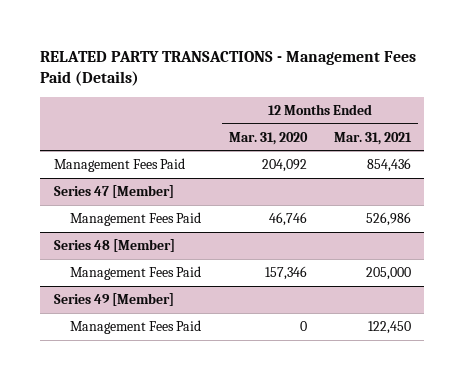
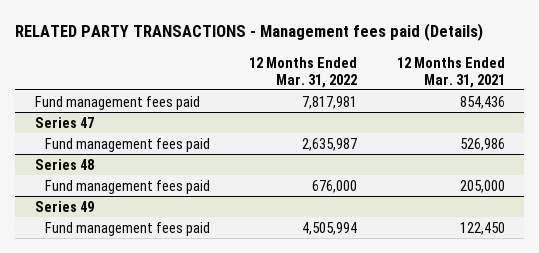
[39,50,416,87] RELATED PARTY TRANSACTIONS - Management Fees Paid (Details) -> [14,23,483,42] RELATED PARTY TRANSACTIONS - Management fees paid (Details)
[228,131,308,145] Mar. 31, 2020 -> none
none -> [249,56,358,88] 12 Months Ended Mar. 31, 2022
[53,158,185,173] Management Fees Paid -> [34,95,200,110] Fund management fees paid
[53,185,174,199] Series 47 [Member] -> [34,116,94,128] Series 47
[70,212,202,227] Management Fees Paid -> [45,137,211,152] Fund management fees paid
[53,239,175,253] Series 48 [Member] -> [34,158,94,170] Series 48
[70,266,202,281] Management Fees Paid -> [45,179,211,194] Fund management fees paid
[53,293,174,307] Series 49 [Member] -> [34,200,94,212] Series 49
[70,320,202,335] Management Fees Paid -> [45,221,211,236] Fund management fees paid

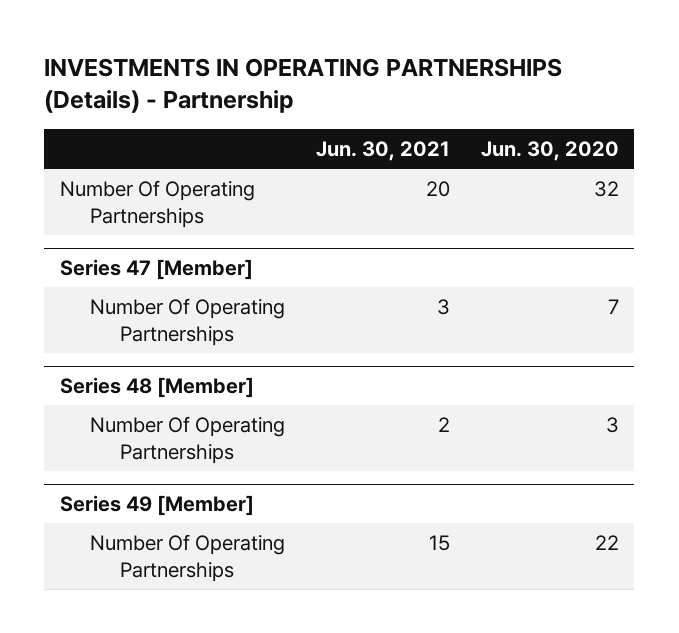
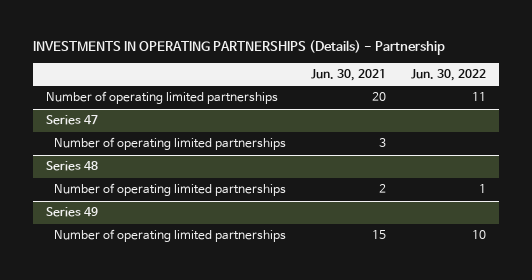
[480,141,619,162] Jun. 30, 2020 -> none
none -> [411,69,487,82] Jun. 30, 2022
[59,179,255,228] Number Of Operating Partnerships -> [45,91,278,105] Number of operating limited partnerships
[59,259,253,281] Series 47 [Member] -> [45,115,98,126] Series 47
[89,297,285,346] Number Of Operating Partnerships -> [54,137,287,151] Number of operating limited partnerships
[59,377,254,399] Series 48 [Member] -> [45,161,98,172] Series 48
[89,415,285,464] Number Of Operating Partnerships -> [54,183,287,197] Number of operating limited partnerships
[59,495,254,517] Series 49 [Member] -> [45,207,98,218] Series 49
[89,533,285,582] Number Of Operating Partnerships -> [54,229,287,243] Number of operating limited partnerships

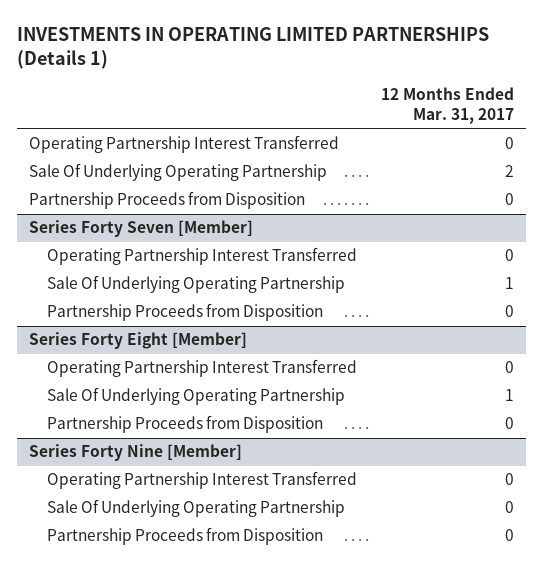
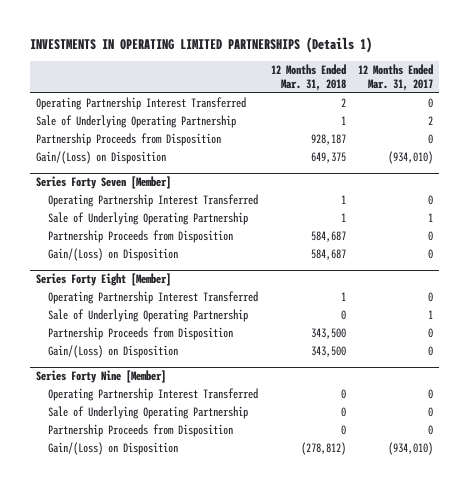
none -> [270,64,346,92] 12 Months Ended Mar. 31, 2018
[28,163,327,182] Sale Of Underlying Operating Partnership -> [35,115,236,129] Sale of Underlying Operating Partnership
none -> [35,151,166,165] Gain/(Loss) on Disposition
[46,275,345,294] Sale Of Underlying Operating Partnership -> [48,212,249,226] Sale of Underlying Operating Partnership
none -> [48,248,179,262] Gain/(Loss) on Disposition
[46,387,345,406] Sale Of Underlying Operating Partnership -> [48,309,249,323] Sale of Underlying Operating Partnership
none -> [48,345,179,359] Gain/(Loss) on Disposition
[46,499,345,518] Sale Of Underlying Operating Partnership -> [48,406,249,420] Sale of Underlying Operating Partnership
none -> [48,442,179,456] Gain/(Loss) on Disposition

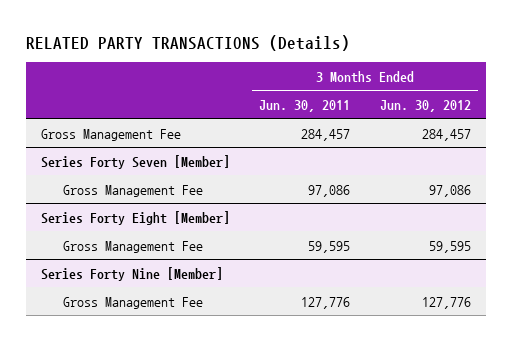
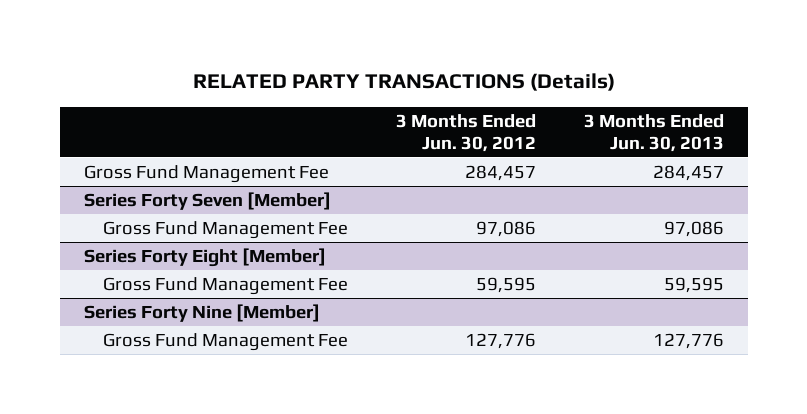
[259,99,351,112] Jun. 30, 2011 -> none
none -> [583,113,724,152] 3 Months Ended Jun. 30, 2013
[40,128,181,141] Gross Management Fee -> [83,164,329,183] Gross Fund Management Fee
[62,184,203,197] Gross Management Fee -> [103,220,349,239] Gross Fund Management Fee
[62,240,203,253] Gross Management Fee -> [103,276,349,295] Gross Fund Management Fee
[62,296,203,309] Gross Management Fee -> [103,332,349,351] Gross Fund Management Fee

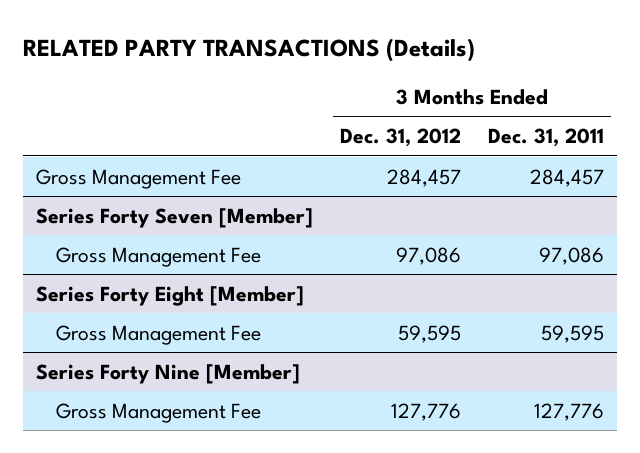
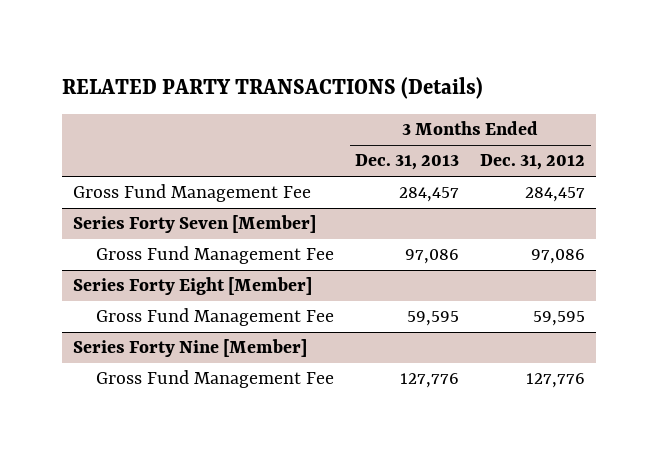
[488,128,605,148] Dec. 31, 2011 -> none
none -> [355,154,460,171] Dec. 31, 2013
[36,168,242,189] Gross Management Fee -> [72,184,311,203] Gross Fund Management Fee
[55,246,261,267] Gross Management Fee -> [95,246,334,265] Gross Fund Management Fee
[55,324,261,345] Gross Management Fee -> [95,308,334,327] Gross Fund Management Fee
[55,402,261,423] Gross Management Fee -> [95,370,334,389] Gross Fund Management Fee

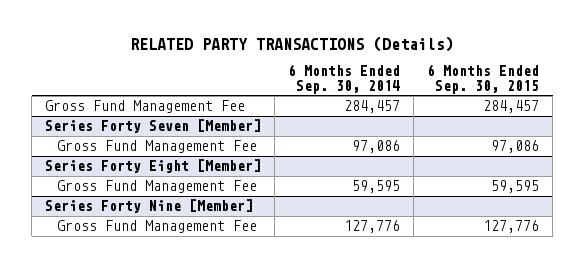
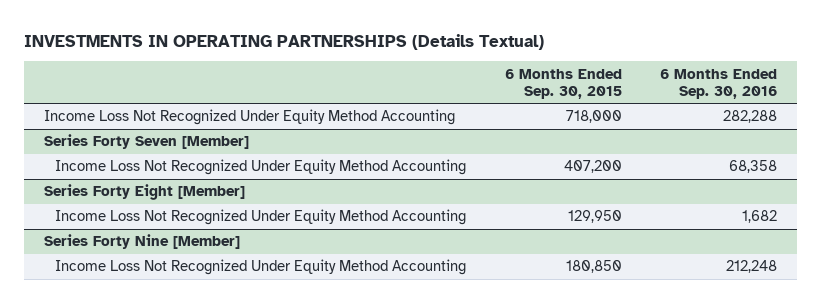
[130,35,455,52] RELATED PARTY TRANSACTIONS (Details) -> [24,33,545,50] INVESTMENTS IN OPERATING PARTNERSHIPS (Details Textual)
[288,64,401,94] 6 Months Ended Sep. 30, 2014 -> none
none -> [660,68,778,99] 6 Months Ended Sep. 30, 2016
[45,100,246,114] Gross Fund Management Fee -> none
none -> [43,109,455,126] Income Loss Not Recognized Under Equity Method Accounting
[56,140,257,154] Gross Fund Management Fee -> none
none -> [55,159,467,176] Income Loss Not Recognized Under Equity Method Accounting
[56,180,257,194] Gross Fund Management Fee -> none
none -> [55,209,467,226] Income Loss Not Recognized Under Equity Method Accounting
[56,220,257,234] Gross Fund Management Fee -> none
none -> [55,259,467,276] Income Loss Not Recognized Under Equity Method Accounting

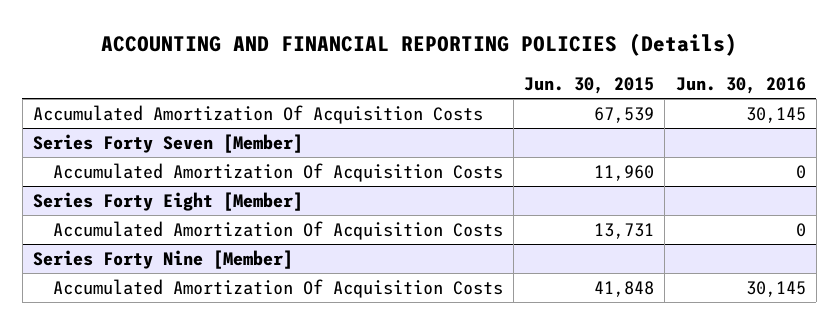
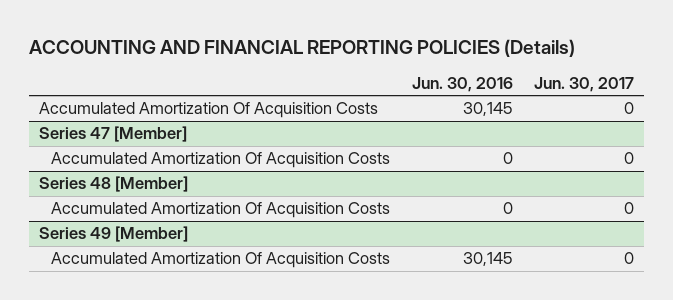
[524,77,655,95] Jun. 30, 2015 -> none
none -> [533,76,634,92] Jun. 30, 2017
[33,133,304,153] Series Forty Seven [Member] -> [39,126,188,143] Series 47 [Member]
[33,191,304,211] Series Forty Eight [Member] -> [39,176,189,193] Series 48 [Member]
[33,249,294,269] Series Forty Nine [Member] -> [39,226,189,243] Series 49 [Member]

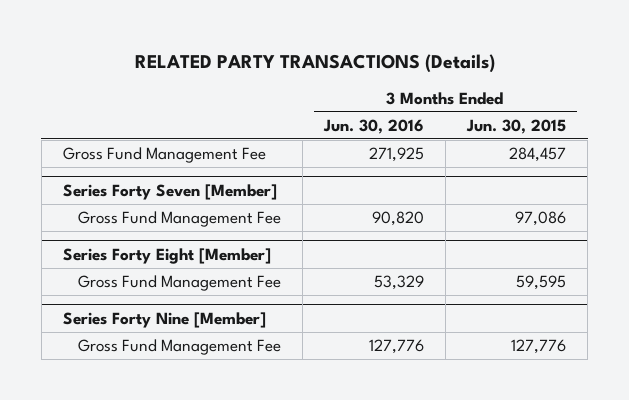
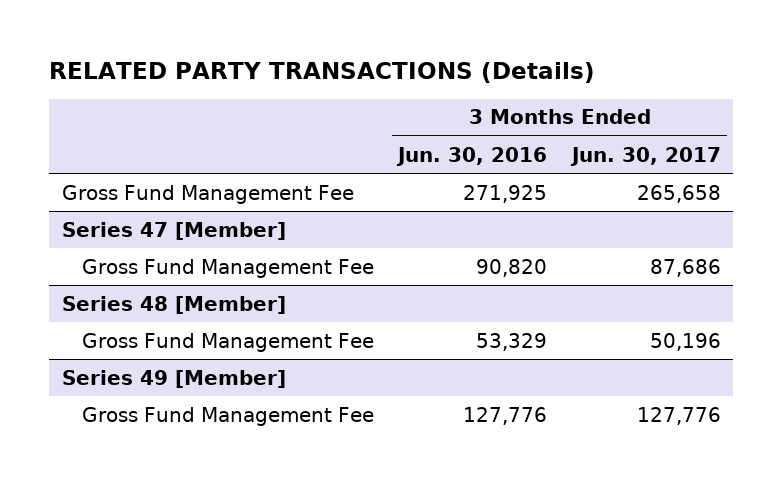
[466,118,567,134] Jun. 30, 2015 -> none
none -> [569,146,721,166] Jun. 30, 2017
[62,183,277,200] Series Forty Seven [Member] -> [61,221,286,240] Series 47 [Member]
[62,247,271,264] Series Forty Eight [Member] -> [61,295,286,314] Series 48 [Member]
[62,311,266,328] Series Forty Nine [Member] -> [61,369,286,388] Series 49 [Member]

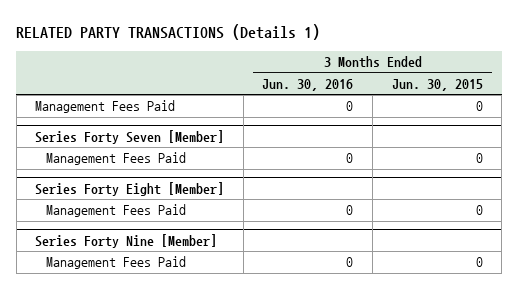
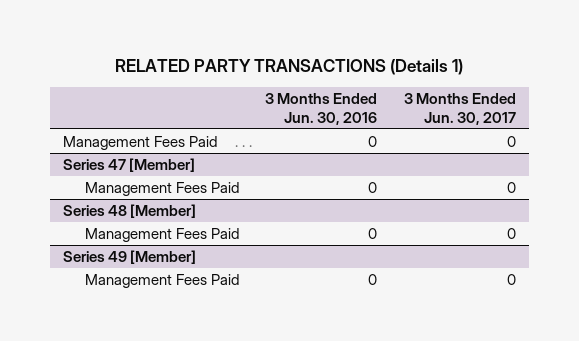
[391,78,483,91] Jun. 30, 2015 -> none
none -> [404,93,517,125] 3 Months Ended Jun. 30, 2017
[35,129,225,144] Series Forty Seven [Member] -> [62,157,195,172] Series 47 [Member]
[35,181,225,196] Series Forty Eight [Member] -> [62,203,196,218] Series 48 [Member]
[35,233,218,248] Series Forty Nine [Member] -> [62,249,196,264] Series 49 [Member]

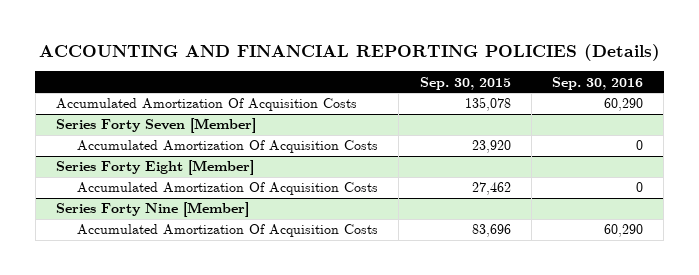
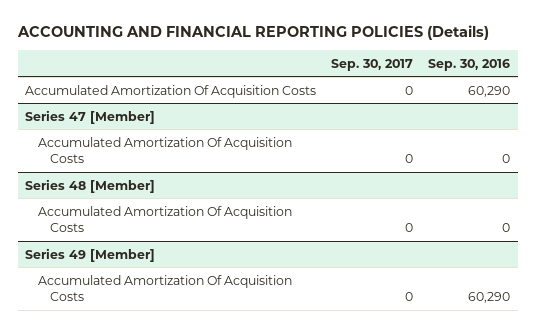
[419,76,511,90] Sep. 30, 2015 -> none
none -> [331,58,414,71] Sep. 30, 2017
[56,118,257,134] Series Forty Seven [Member] -> [25,109,156,124] Series 47 [Member]
[56,160,255,176] Series Forty Eight [Member] -> [25,178,156,193] Series 48 [Member]
[56,202,250,218] Series Forty Nine [Member] -> [25,247,156,262] Series 49 [Member]

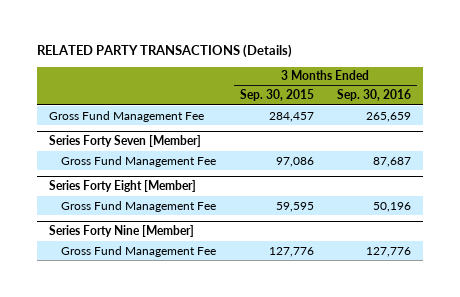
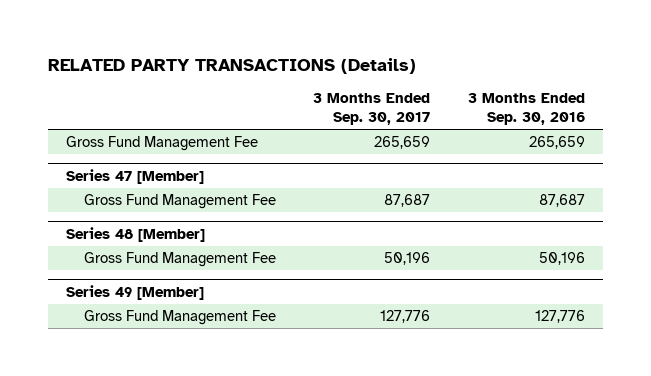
[239,89,314,102] Sep. 30, 2015 -> none
none -> [313,93,431,126] 3 Months Ended Sep. 30, 2017
[49,135,202,148] Series Forty Seven [Member] -> [66,168,205,184] Series 47 [Member]
[49,180,197,193] Series Forty Eight [Member] -> [66,226,206,242] Series 48 [Member]
[49,225,195,238] Series Forty Nine [Member] -> [66,284,205,300] Series 49 [Member]

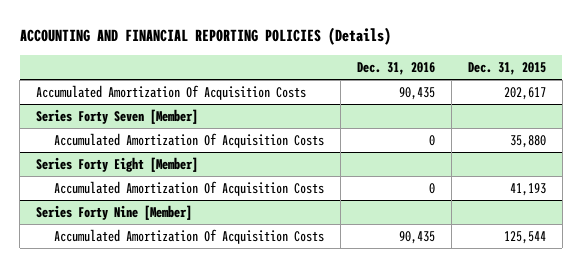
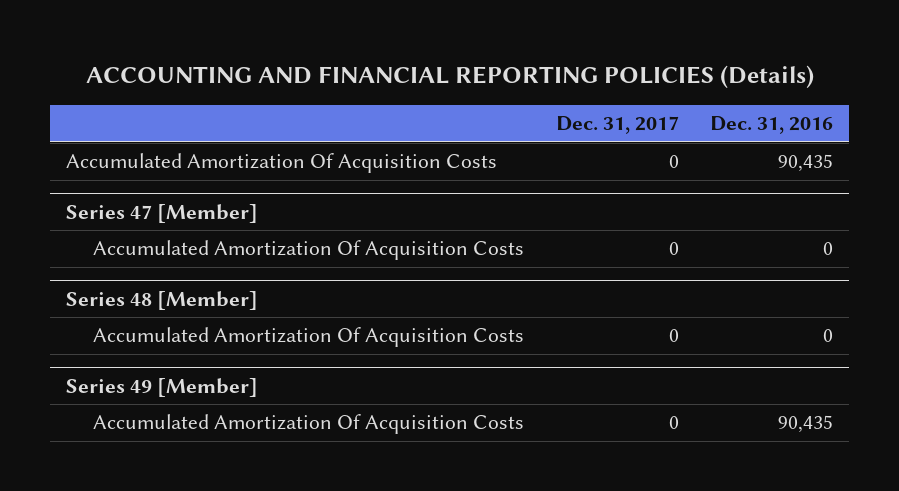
[467,61,546,75] Dec. 31, 2015 -> none
none -> [555,116,679,135] Dec. 31, 2017
[36,108,199,124] Series Forty Seven [Member] -> [65,203,258,223] Series 47 [Member]
[36,156,199,172] Series Forty Eight [Member] -> [65,290,258,310] Series 48 [Member]
[36,204,193,220] Series Forty Nine [Member] -> [65,377,258,397] Series 49 [Member]

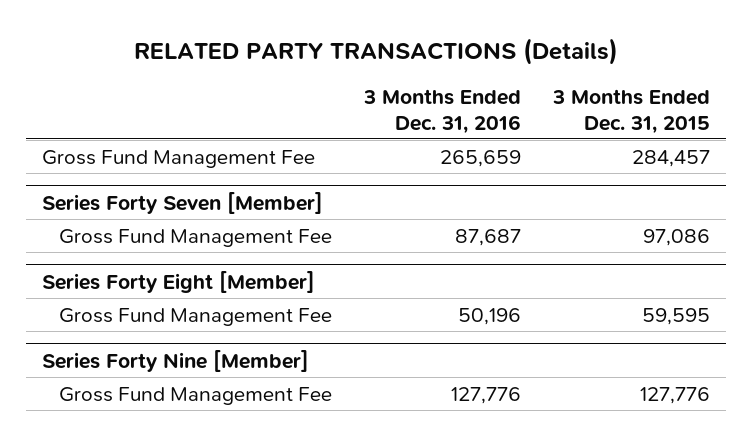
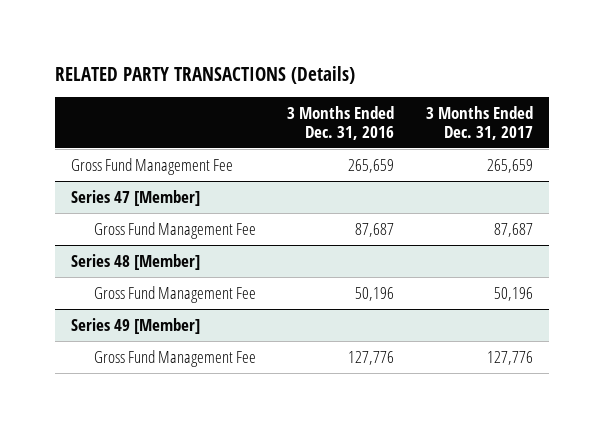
[551,88,710,134] 3 Months Ended Dec. 31, 2015 -> none
none -> [426,105,534,140] 3 Months Ended Dec. 31, 2017
[42,191,324,214] Series Forty Seven [Member] -> [71,189,201,206] Series 47 [Member]
[42,270,316,293] Series Forty Eight [Member] -> [71,253,201,270] Series 48 [Member]
[42,349,310,372] Series Forty Nine [Member] -> [71,317,201,334] Series 49 [Member]

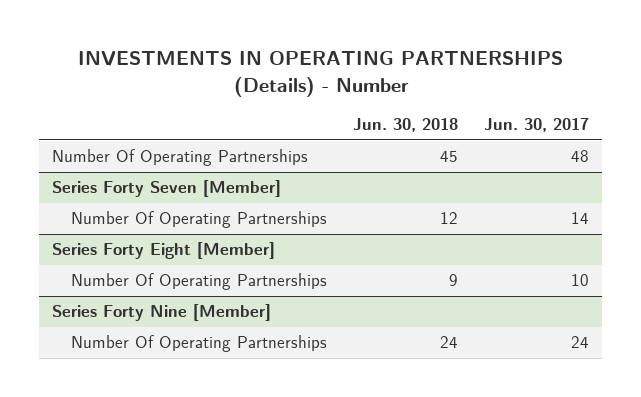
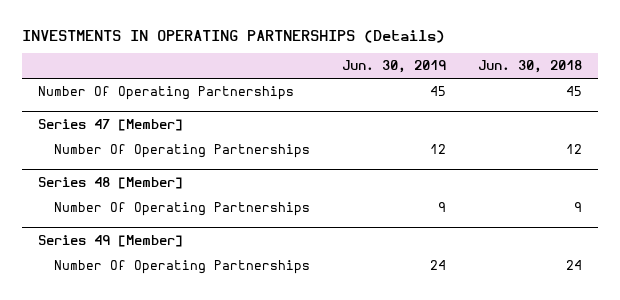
[77,51,563,97] INVESTMENTS IN OPERATING PARTNERSHIPS (Details) - Number -> [21,29,445,43] INVESTMENTS IN OPERATING PARTNERSHIPS (Details)
[484,118,590,133] Jun. 30, 2017 -> none
none -> [342,60,447,74] Jun. 30, 2019
[51,180,281,198] Series Forty Seven [Member] -> [37,119,183,132] Series 47 [Member]
[51,242,275,260] Series Forty Eight [Member] -> [37,177,183,190] Series 48 [Member]
[51,304,271,322] Series Forty Nine [Member] -> [37,235,183,248] Series 49 [Member]

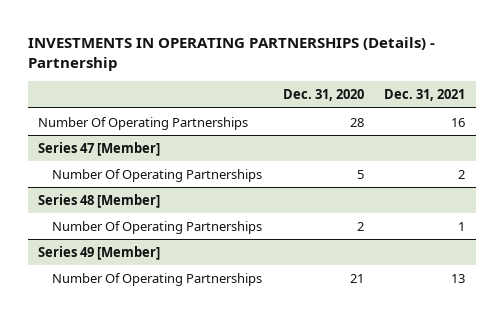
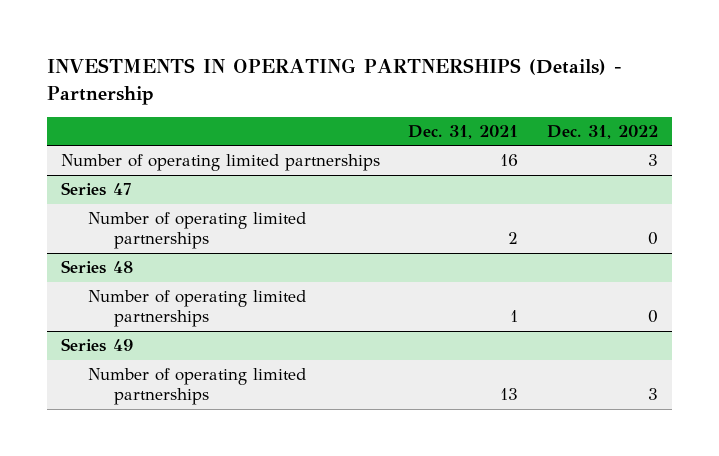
[282,89,364,102] Dec. 31, 2020 -> none
none -> [546,124,658,139] Dec. 31, 2022
[38,116,249,130] Number Of Operating Partnerships -> [60,154,380,172] Number of operating limited partnerships
[38,141,161,156] Series 47 [Member] -> [60,182,131,197] Series 47
[52,168,263,182] Number Of Operating Partnerships -> [87,212,306,250] Number of operating limited partnerships
[38,193,161,208] Series 48 [Member] -> [60,260,133,275] Series 48
[52,220,263,234] Number Of Operating Partnerships -> [87,290,306,328] Number of operating limited partnerships
[38,245,161,260] Series 49 [Member] -> [60,338,133,353] Series 49
[52,272,263,286] Number Of Operating Partnerships -> [87,368,306,406] Number of operating limited partnerships

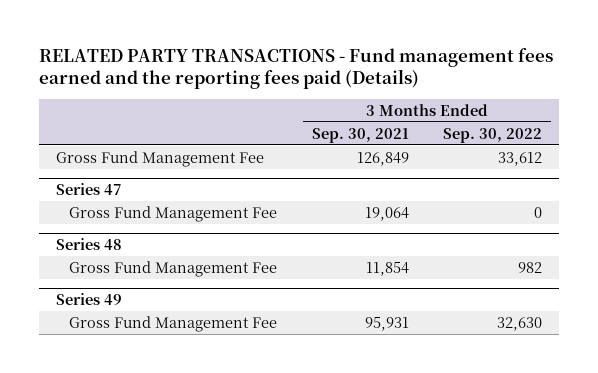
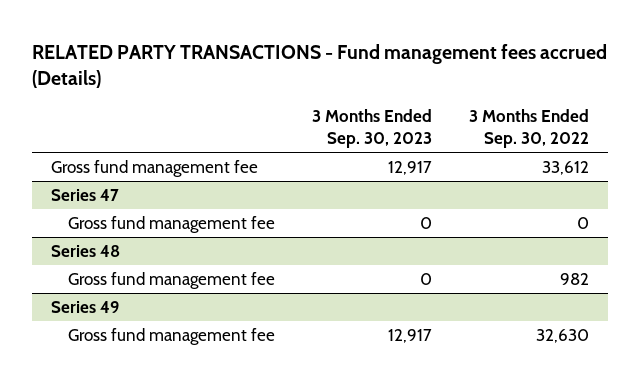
[39,47,554,90] RELATED PARTY TRANSACTIONS - Fund management fees earned and the reporting fees paid (Details) -> [32,43,608,89] RELATED PARTY TRANSACTIONS - Fund management fees accrued (Details)
[311,127,409,143] Sep. 30, 2021 -> none
none -> [312,109,433,149] 3 Months Ended Sep. 30, 2023
[56,150,265,167] Gross Fund Management Fee -> [50,160,258,178] Gross fund management fee
[69,205,278,222] Gross Fund Management Fee -> [68,216,276,234] Gross fund management fee
[69,260,278,277] Gross Fund Management Fee -> [68,272,276,290] Gross fund management fee
[69,315,278,332] Gross Fund Management Fee -> [68,328,276,346] Gross fund management fee

